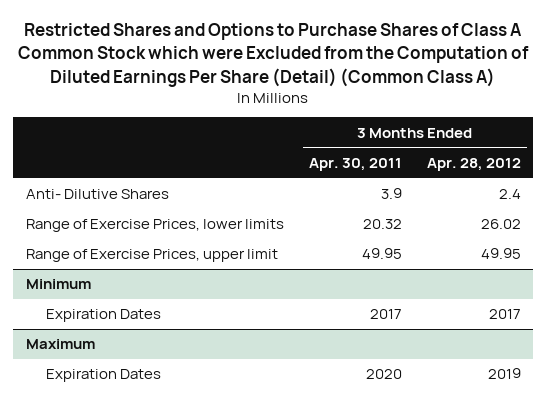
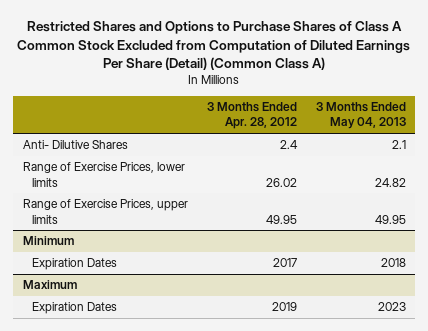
[18,23,530,87] Restricted Shares and Options to Purchase Shares of Class A Common Stock which were Excluded from the Computation of Diluted Earnings Per Share (Detail) (Common Class A) -> [17,21,411,70] Restricted Shares and Options to Purchase Shares of Class A Common Stock Excluded from Computation of Diluted Earnings Per Share (Detail) (Common Class A)
[308,158,402,172] Apr. 30, 2011 -> none
none -> [315,102,406,130] 3 Months Ended May 04, 2013
[25,249,278,263] Range of Exercise Prices, upper limit -> [22,199,188,224] Range of Exercise Prices, upper limits

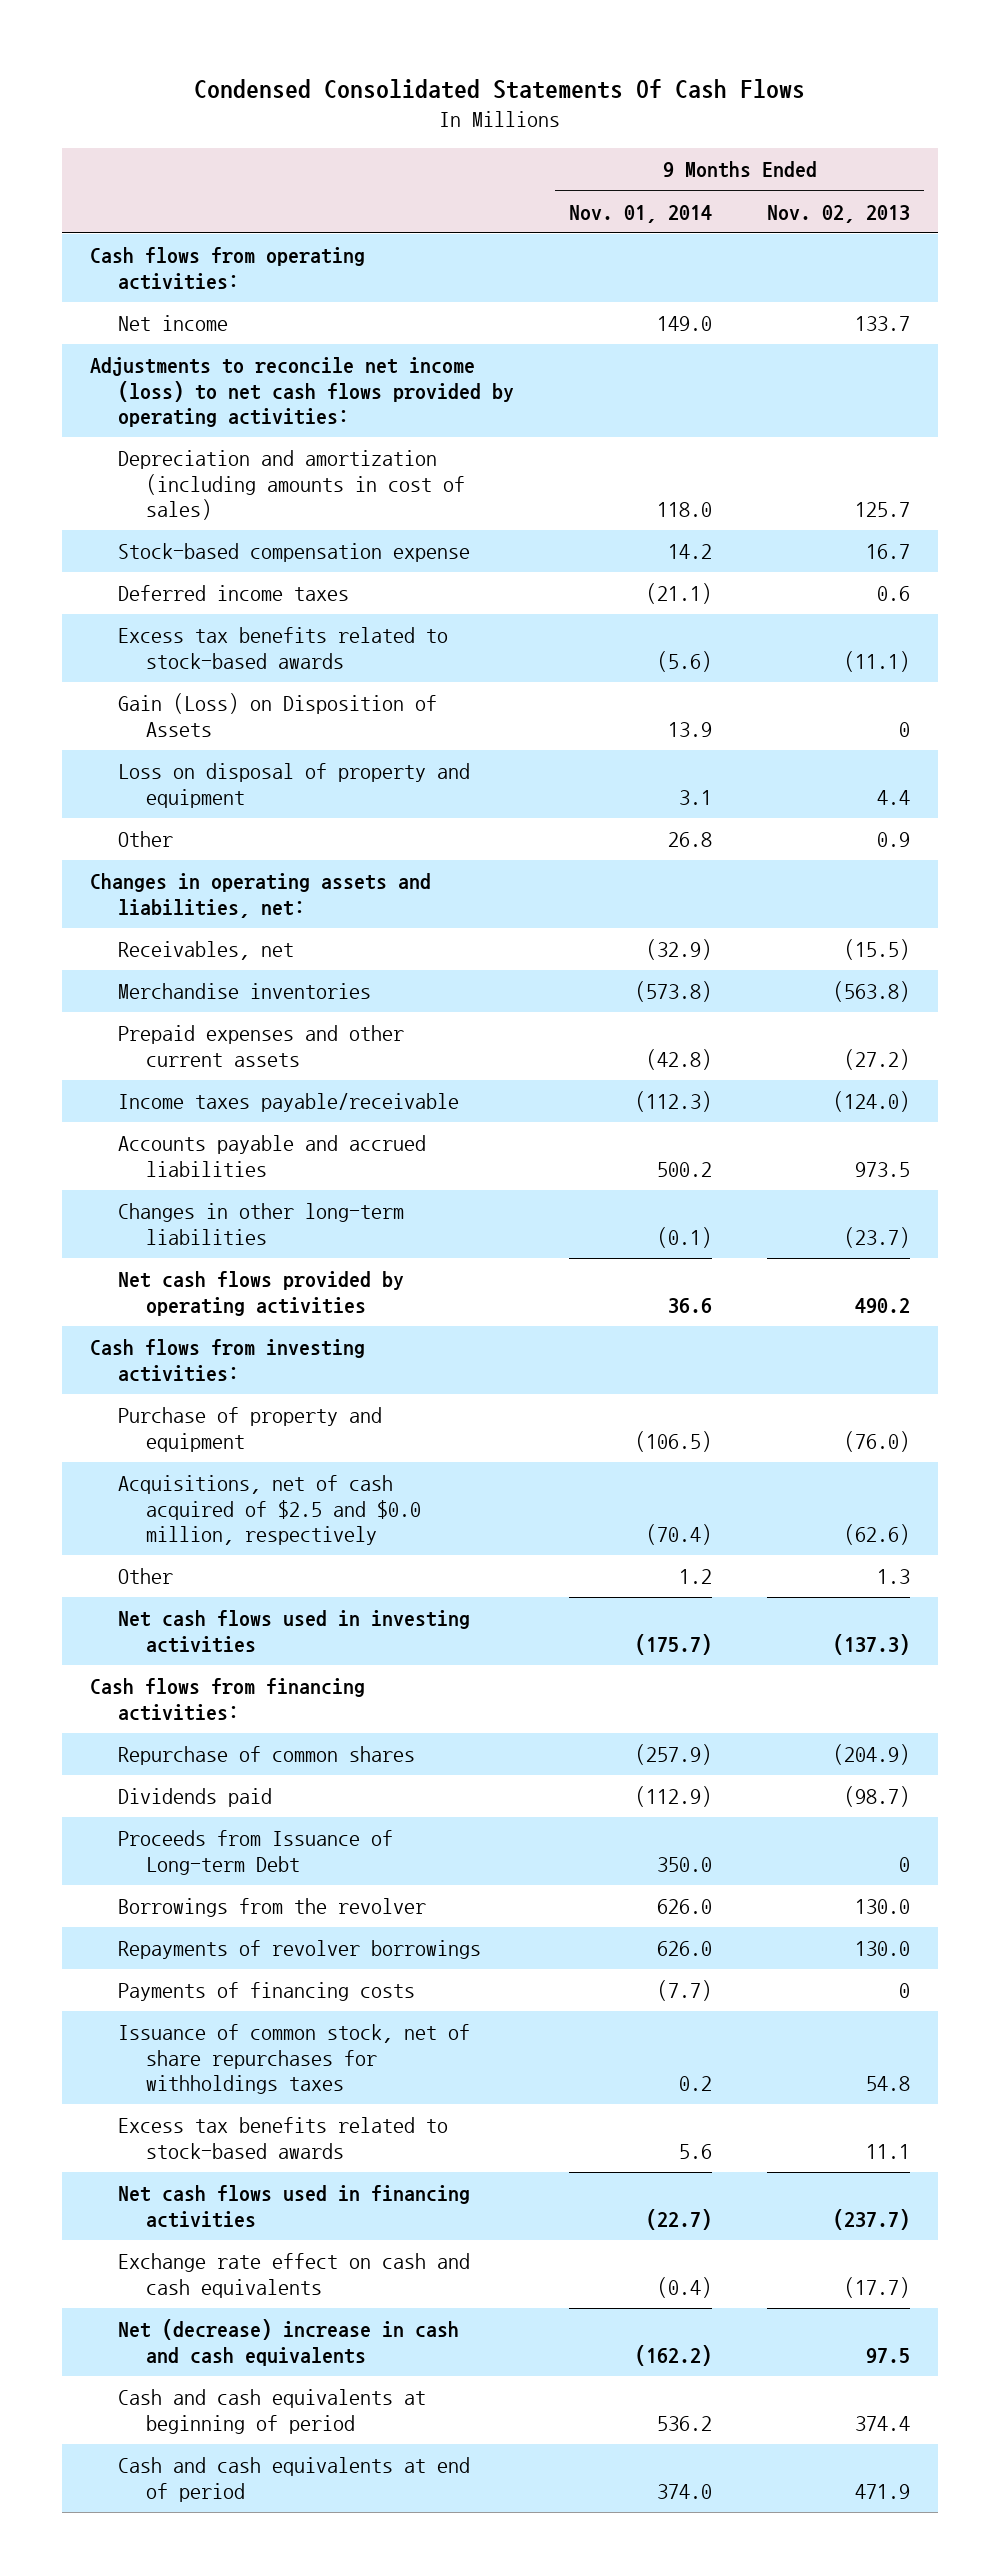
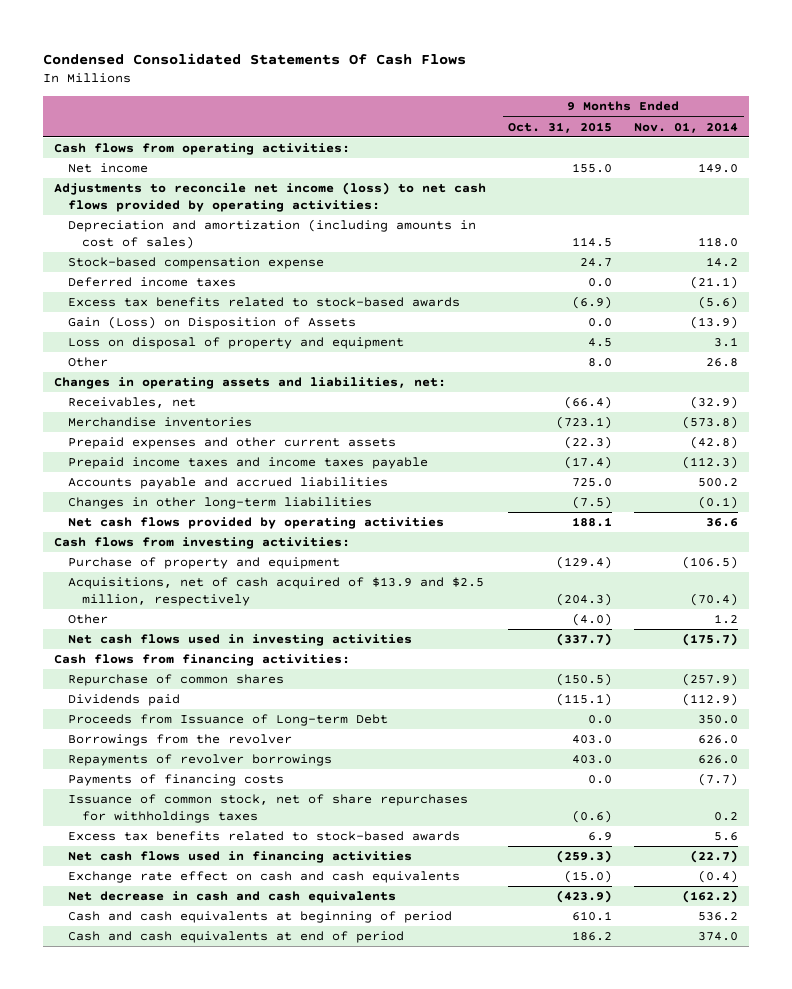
[767,204,911,223] Nov. 02, 2013 -> none
none -> [508,121,613,133] Oct. 31, 2015
[667,721,712,737] 13.9 -> [690,316,739,330] (13.9)
[117,1093,459,1113] Income taxes payable/receivable -> [67,457,428,470] Prepaid income taxes and income taxes payable
[117,1475,421,1546] Acquisitions, net of cash acquired of $2.5 and $0.0 million, respectively -> [67,577,484,606] Acquisitions, net of cash acquired of $13.9 and $2.5 million, respectively
[117,2319,459,2366] Net (decrease) increase in cash and cash equivalents -> [67,891,396,904] Net decrease in cash and cash equivalents

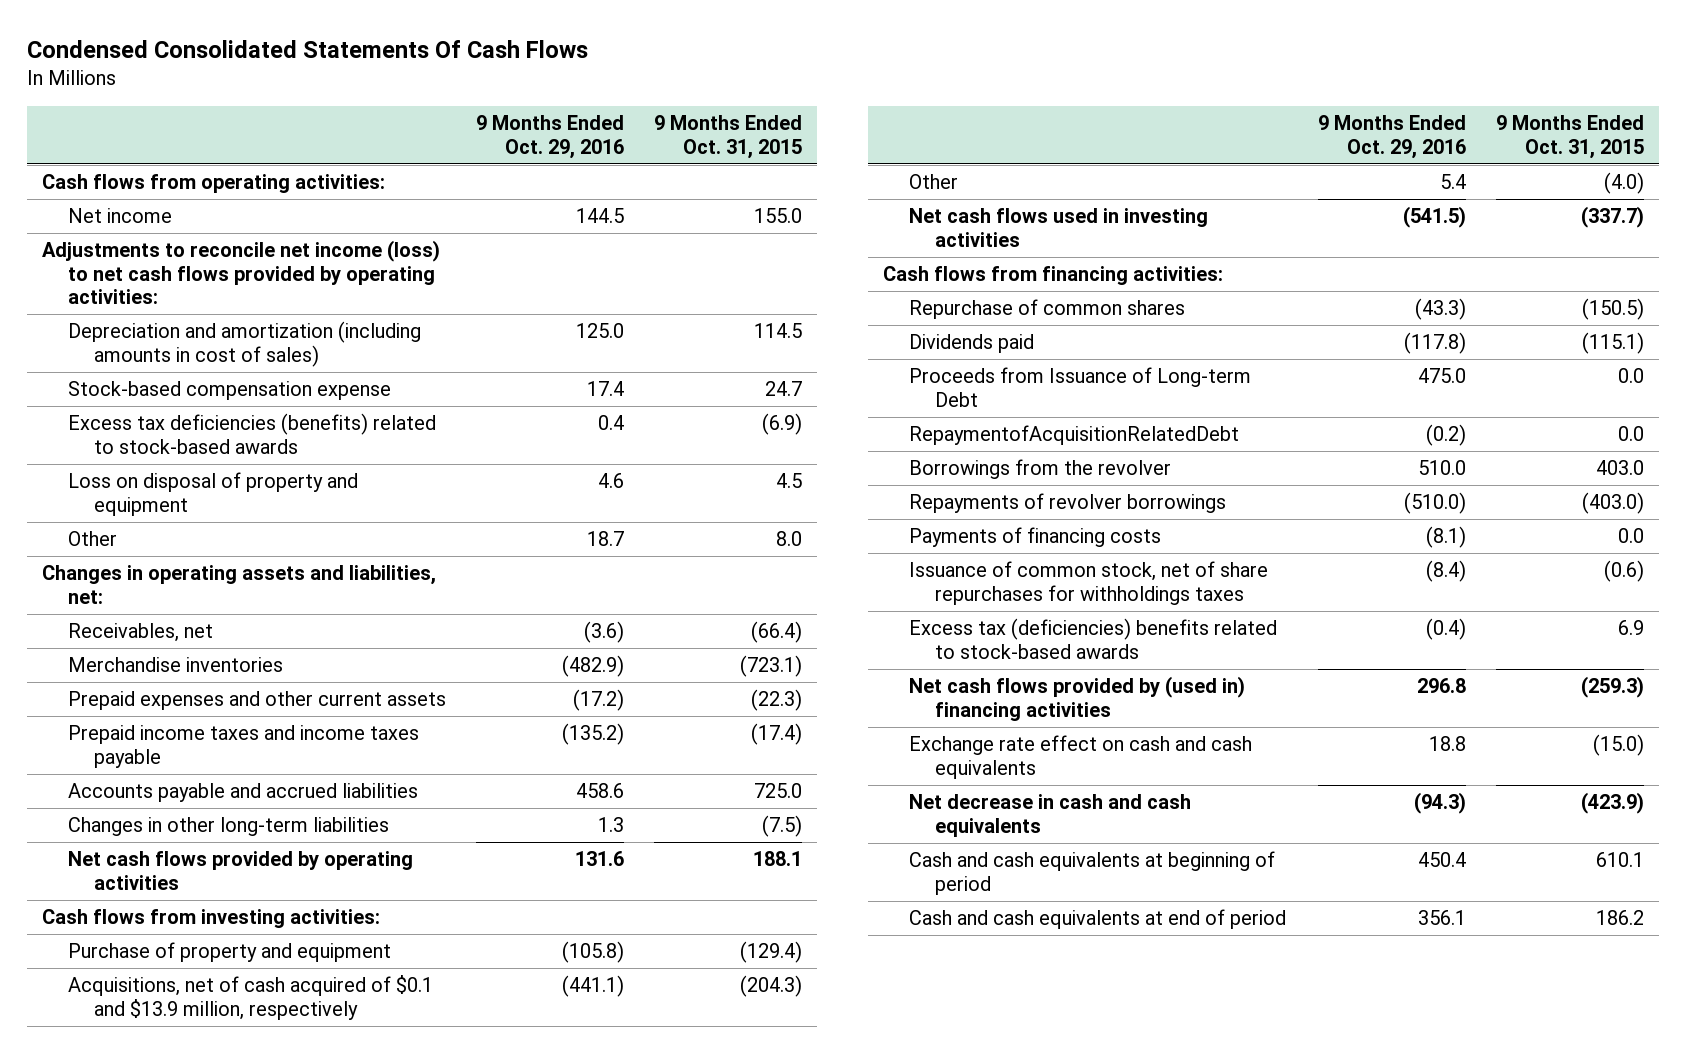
[634,121,739,133] Nov. 01, 2014 -> none
none -> [476,115,625,159] 9 Months Ended Oct. 29, 2016
[67,277,236,288] Deferred income taxes -> none
[67,316,356,330] Gain (Loss) on Disposition of Assets -> none
[67,297,460,308] Excess tax benefits related to stock-based awards -> [67,413,436,454] Excess tax deficiencies (benefits) related to stock-based awards
[67,577,484,606] Acquisitions, net of cash acquired of $13.9 and $2.5 million, respectively -> [67,975,433,1020] Acquisitions, net of cash acquired of $0.1 and $13.9 million, respectively
none -> [909,425,1240,446] RepaymentofAcquisitionRelatedDebt
[572,755,613,765] 403.0 -> [1581,492,1644,515] (403.0)
[67,831,460,842] Excess tax benefits related to stock-based awards -> [909,618,1278,659] Excess tax (deficiencies) benefits related to stock-based awards
[67,851,412,864] Net cash flows used in financing activities -> [909,676,1246,721] Net cash flows provided by (used in) financing activities

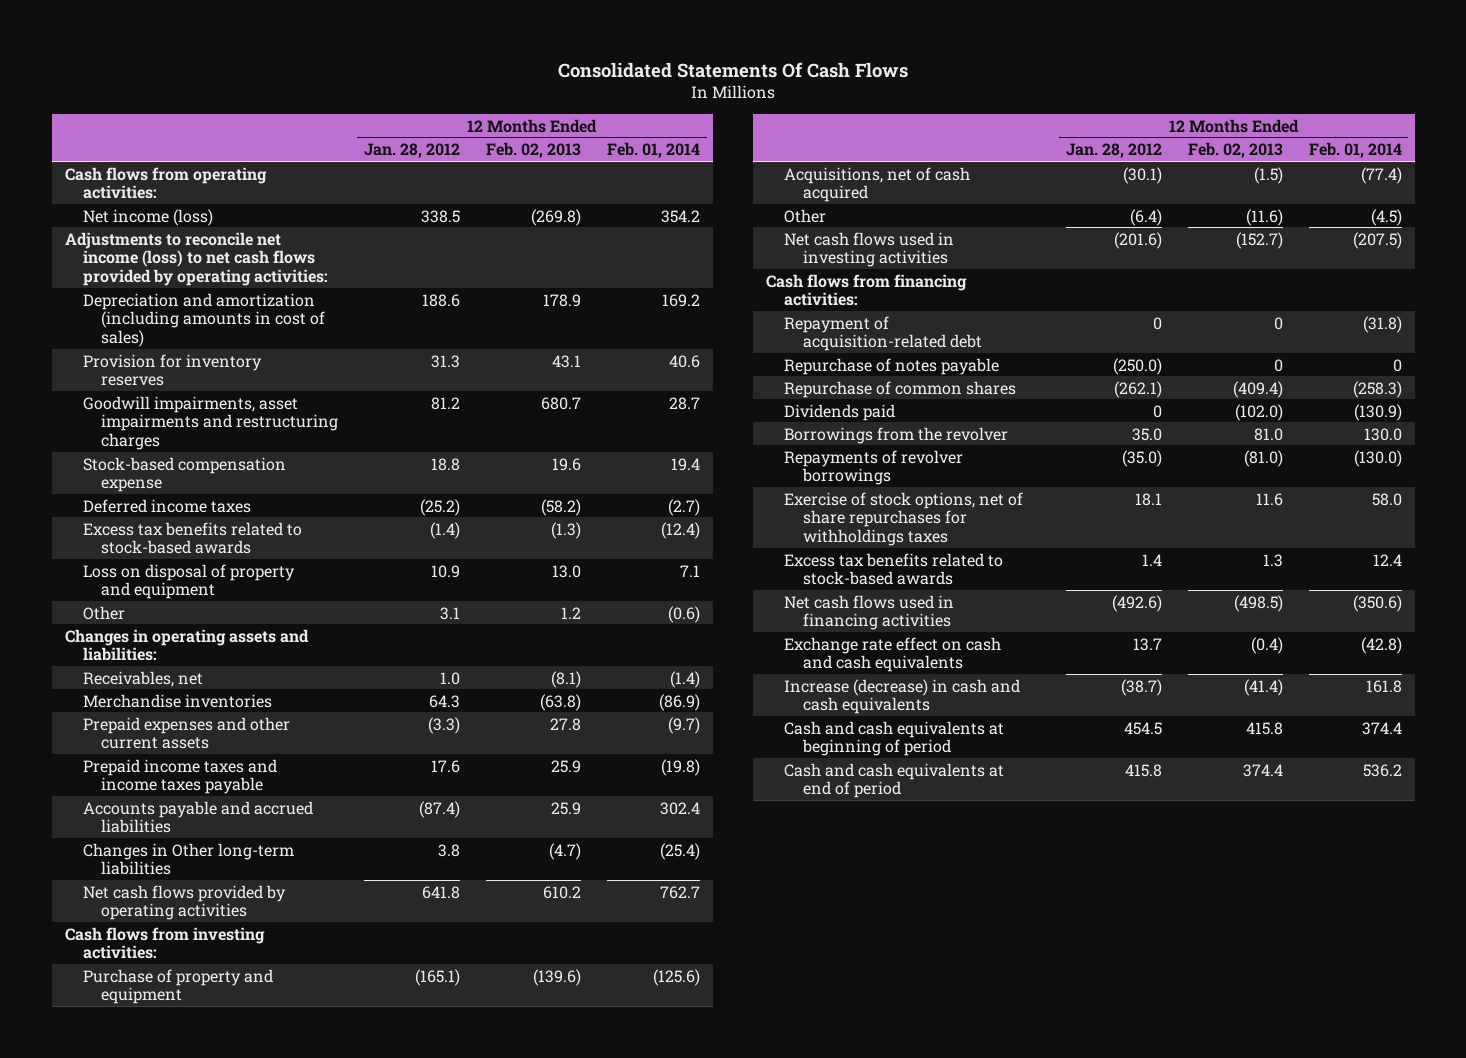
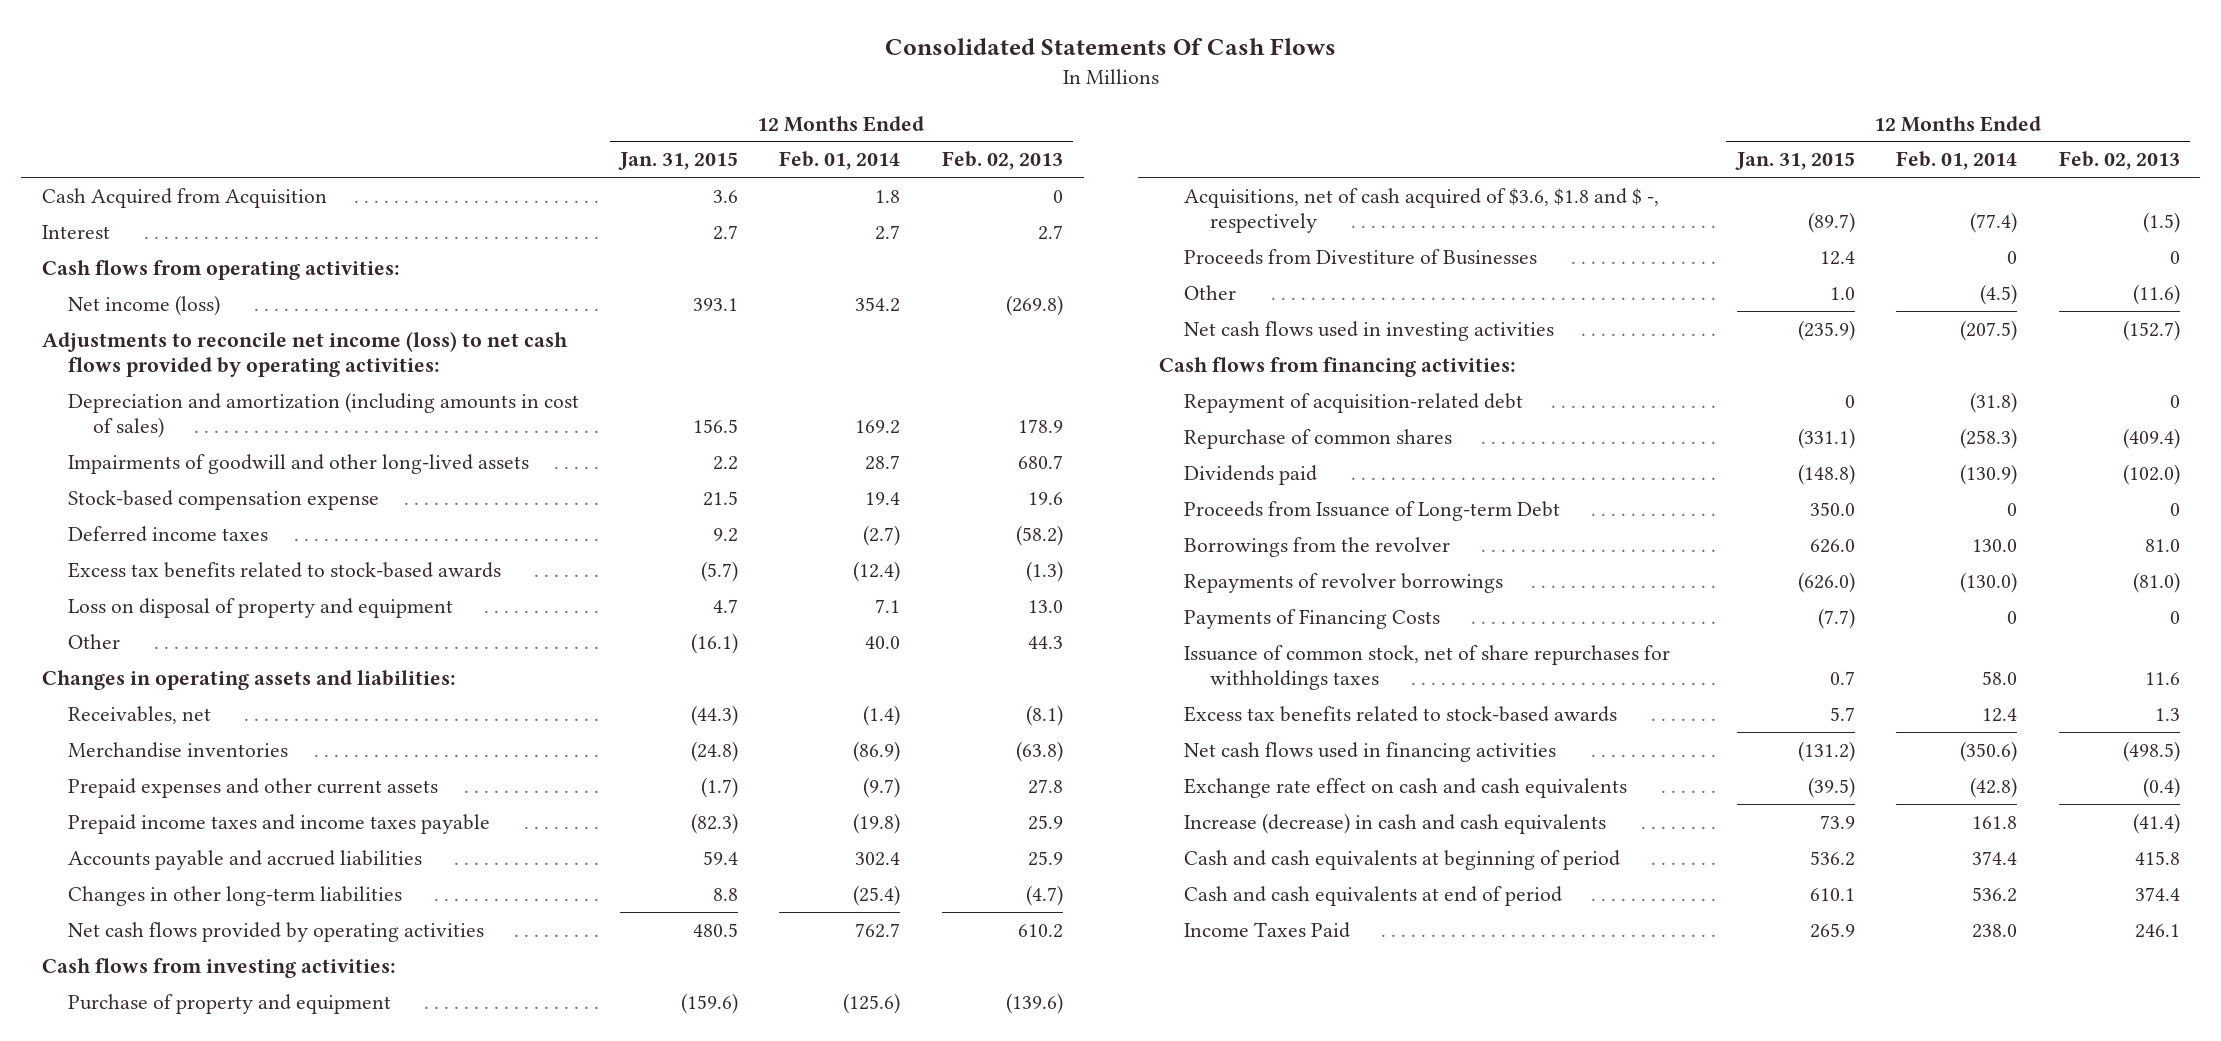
[363,143,460,159] Jan. 28, 2012 -> none
none -> [618,152,739,171] Jan. 31, 2015
none -> [41,187,327,208] Cash Acquired from Acquisition
none -> [41,224,110,239] Interest
[82,353,262,387] Provision for inventory reserves -> none
[82,395,338,451] Goodwill impairments, asset impairments and restructuring charges -> [67,453,529,474] Impairments of goodwill and other long-lived assets
[560,606,581,619] 1.2 -> [1027,635,1063,649] 44.3
[668,605,701,623] (0.6) -> [865,635,901,649] 40.0
[82,842,294,876] Changes in Other long-term liabilities -> [67,885,402,906] Changes in other long-term liabilities
[784,166,971,203] Acquisitions, net of cash acquired -> [1184,187,1660,234] Acquisitions, net of cash acquired of $3.6, $1.8 and $ -, respectively
none -> [1184,248,1538,265] Proceeds from Divestiture of Businesses
[784,357,1000,375] Repurchase of notes payable -> none
none -> [1184,500,1561,521] Proceeds from Issuance of Long-term Debt
none -> [1184,608,1441,629] Payments of Financing Costs
[784,491,1024,547] Exercise of stock options, net of share repurchases for withholdings taxes -> [1184,644,1671,691] Issuance of common stock, net of share repurchases for withholdings taxes
none -> [1184,921,1351,938] Income Taxes Paid

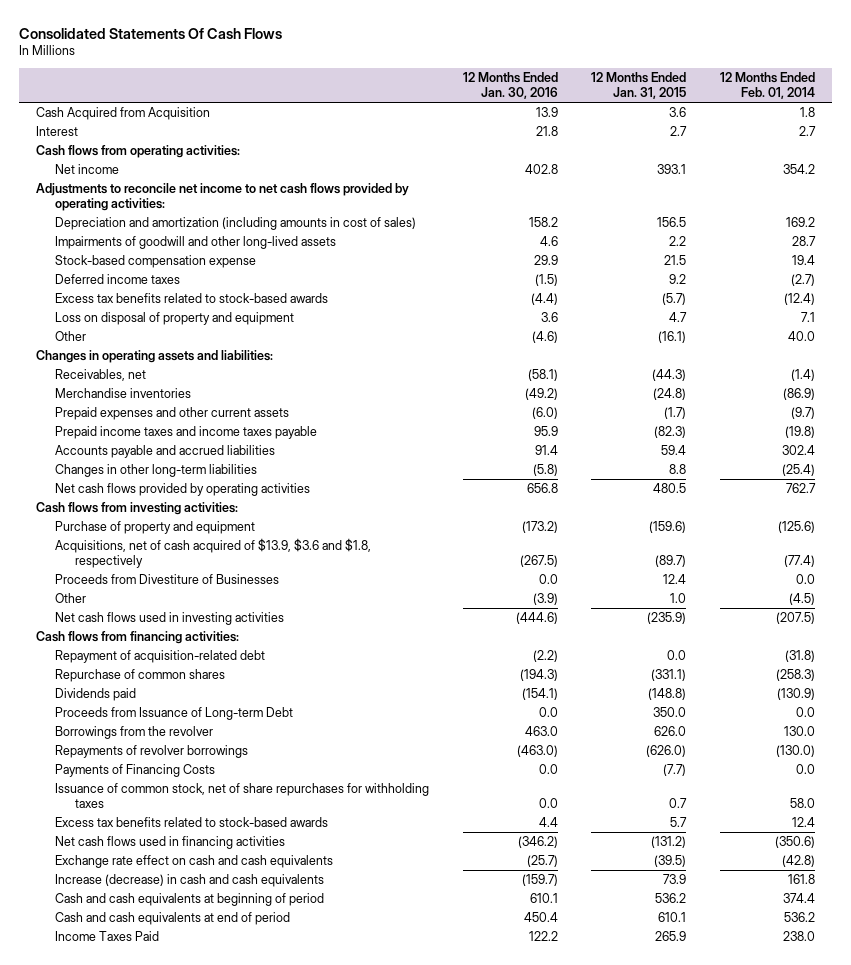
[941,151,1063,171] Feb. 02, 2013 -> none
none -> [462,71,558,100] 12 Months Ended Jan. 30, 2016
[67,294,220,316] Net income (loss) -> [55,164,120,175] Net income
[41,330,568,378] Adjustments to reconcile net income (loss) to net cash flows provided by operating activities: -> [35,183,409,212] Adjustments to reconcile net income to net cash flows provided by operating activities:
[1184,187,1660,234] Acquisitions, net of cash acquired of $3.6, $1.8 and $ -, respectively -> [55,538,372,569] Acquisitions, net of cash acquired of $13.9, $3.6 and $1.8, respectively
[2007,250,2018,264] 0 -> [795,574,815,585] 0.0
[1844,394,1855,408] 0 -> [667,650,687,661] 0.0
[2007,502,2018,516] 0 -> [795,707,815,718] 0.0
[2007,610,2018,624] 0 -> [795,764,815,775] 0.0
[1184,644,1671,691] Issuance of common stock, net of share repurchases for withholdings taxes -> [55,783,430,809] Issuance of common stock, net of share repurchases for withholding taxes

